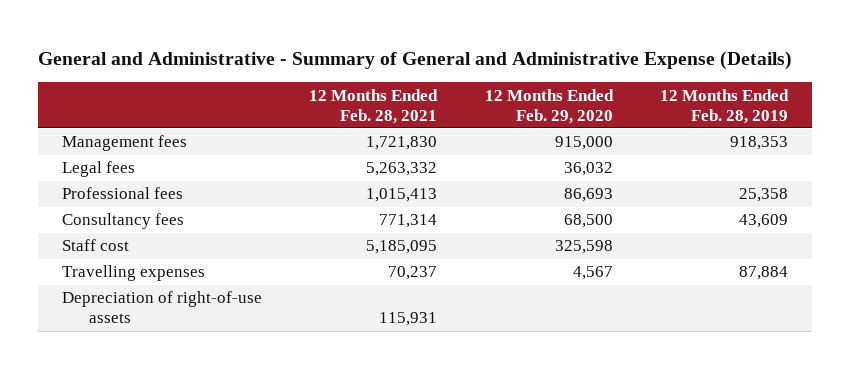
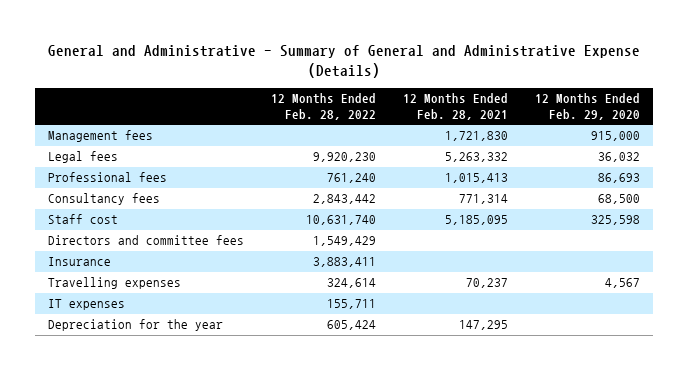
[659,88,789,124] 12 Months Ended Feb. 28, 2019 -> none
none -> [271,93,377,120] 12 Months Ended Feb. 28, 2022
none -> [48,235,245,246] Directors and committee fees
none -> [48,257,112,267] Insurance
[62,291,263,324] Depreciation of right-of-use assets -> none
none -> [48,299,126,311] IT expenses
none -> [48,319,224,332] Depreciation for the year

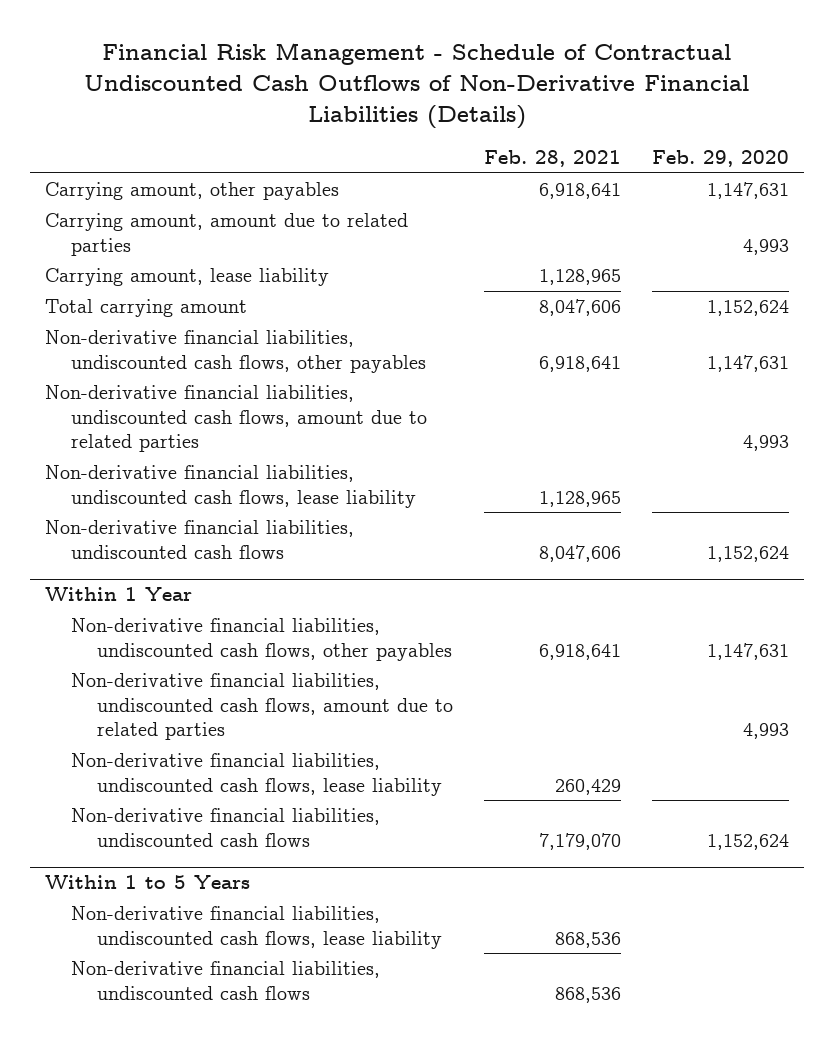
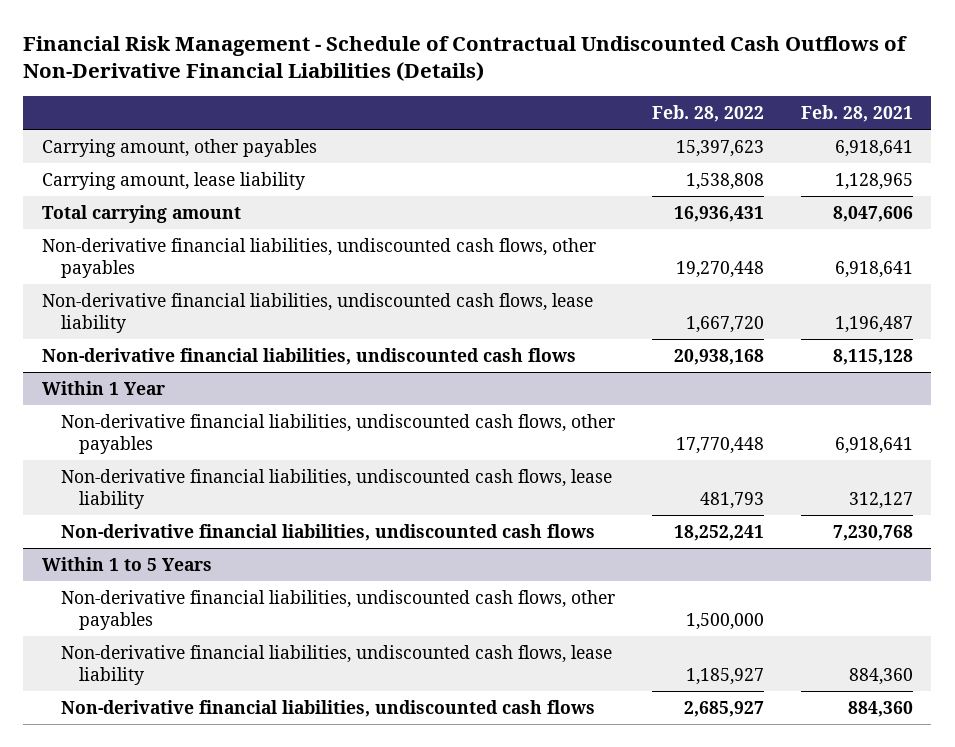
[651,150,789,168] Feb. 29, 2020 -> none
none -> [651,105,764,123] Feb. 28, 2022
[45,213,409,256] Carrying amount, amount due to related parties -> none
[45,385,427,452] Non-derivative financial liabilities, undiscounted cash flows, amount due to related parties -> none
[538,490,621,507] 1,128,965 -> [834,315,913,333] 1,196,487
[538,544,621,562] 8,047,606 -> [832,349,913,366] 8,115,128
[70,673,453,740] Non-derivative financial liabilities, undiscounted cash flows, amount due to related parties -> none
[554,778,621,795] 260,429 -> [848,491,913,509] 312,127
[538,832,621,850] 7,179,070 -> [832,525,913,542] 7,230,768
none -> [60,590,615,630] Non-derivative financial liabilities, undiscounted cash flows, other payables
[554,931,621,948] 868,536 -> [848,667,913,685] 884,360
[554,986,621,1003] 868,536 -> [847,701,913,718] 884,360

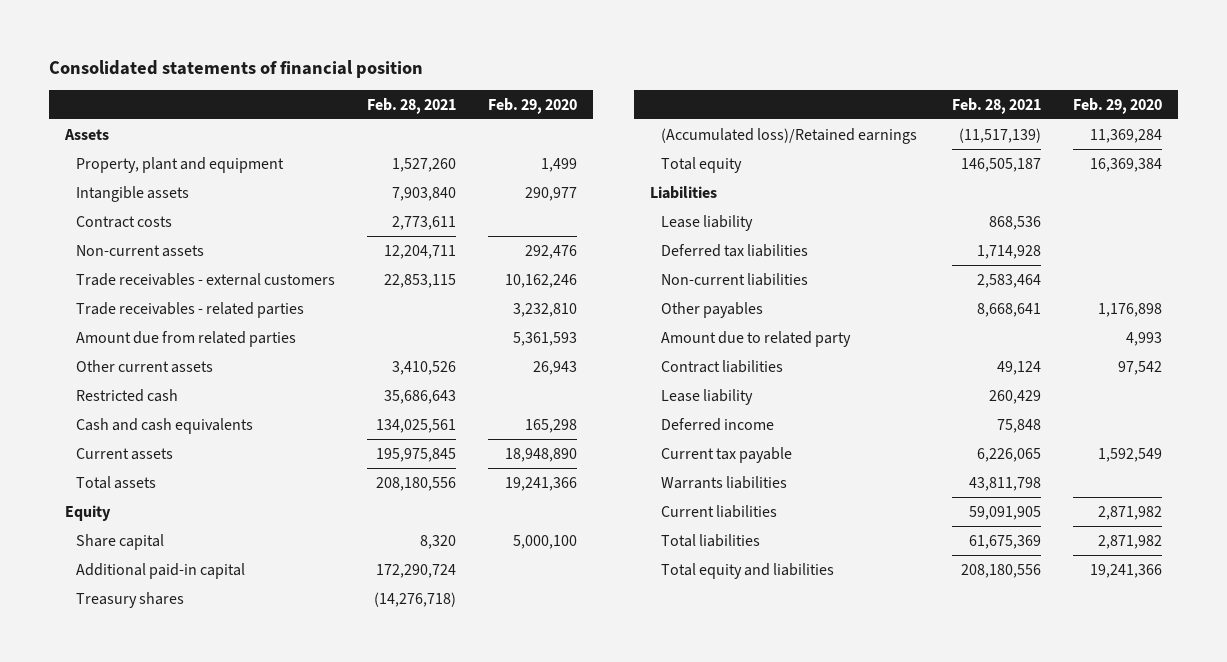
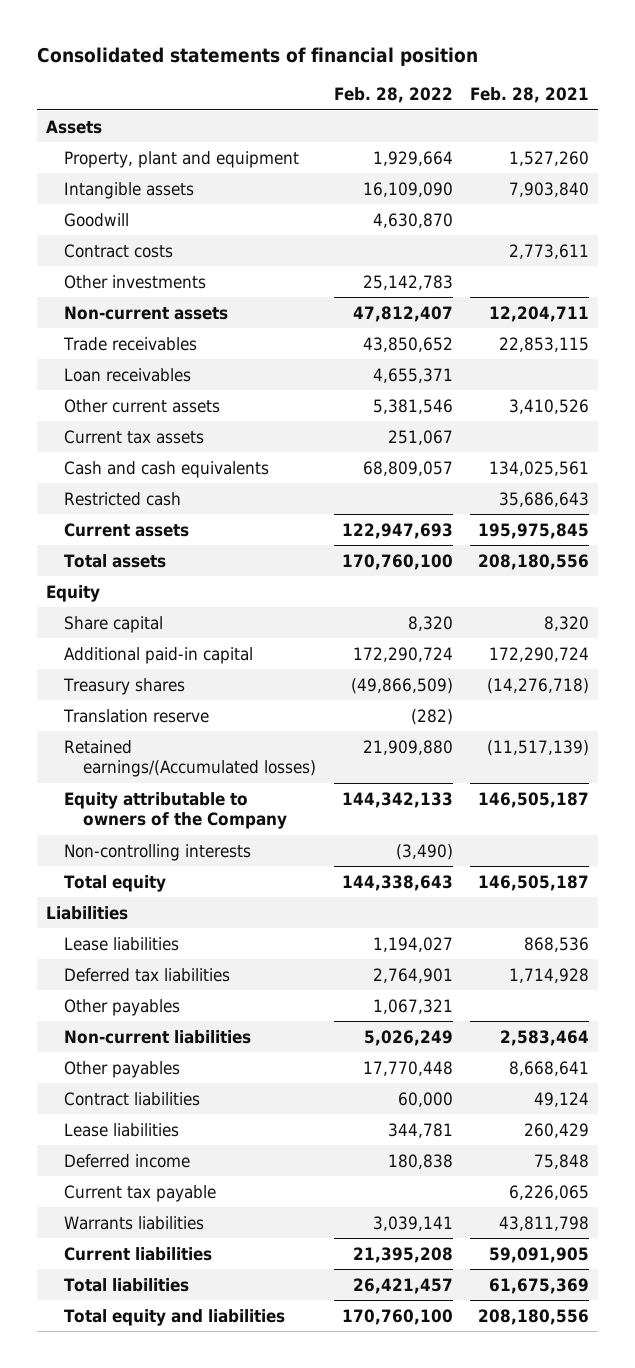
[488,97,578,114] Feb. 29, 2020 -> none
none -> [333,86,453,103] Feb. 28, 2022
none -> [64,212,130,227] Goodwill
none -> [64,274,207,289] Other investments
[76,301,305,318] Trade receivables - related parties -> none
[76,330,297,347] Amount due from related parties -> none
[76,272,336,286] Trade receivables - external customers -> [63,336,198,351] Trade receivables
none -> [64,367,192,382] Loan receivables
none -> [64,429,205,444] Current tax assets
[76,388,179,402] Restricted cash -> [64,491,182,506] Restricted cash
none -> [63,708,210,723] Translation reserve
[660,127,917,144] (Accumulated loss)/Retained earnings -> [64,739,316,778] Retained earnings/(Accumulated losses)
none -> [64,791,287,830] Equity attributable to owners of the Company
none -> [64,843,252,861] Non-controlling interests
[660,214,753,231] Lease liability -> [64,936,180,951] Lease liabilities
none -> [64,998,181,1016] Other payables
[660,330,851,347] Amount due to related party -> none
[660,388,753,405] Lease liability -> [64,1122,180,1137] Lease liabilities

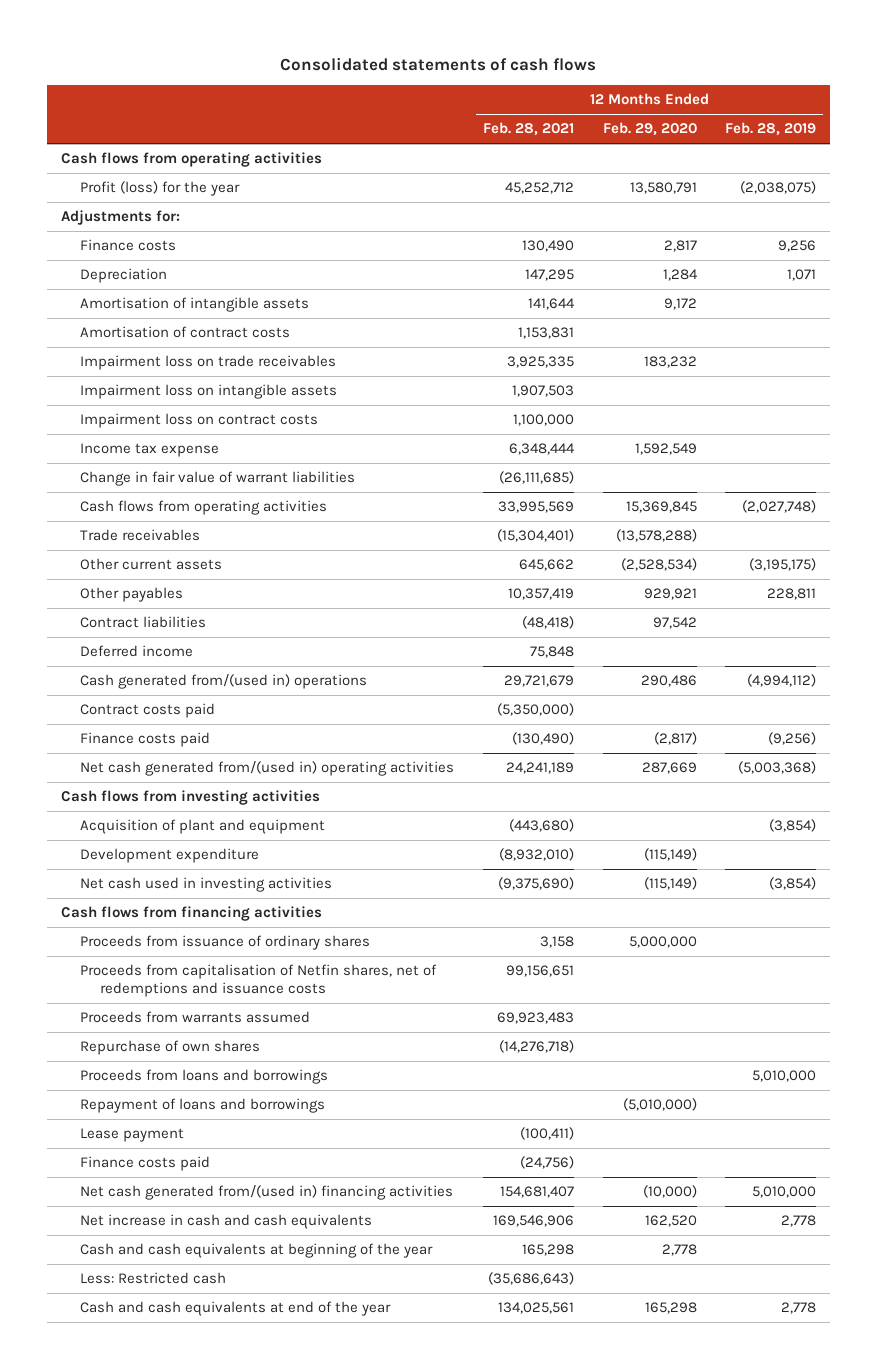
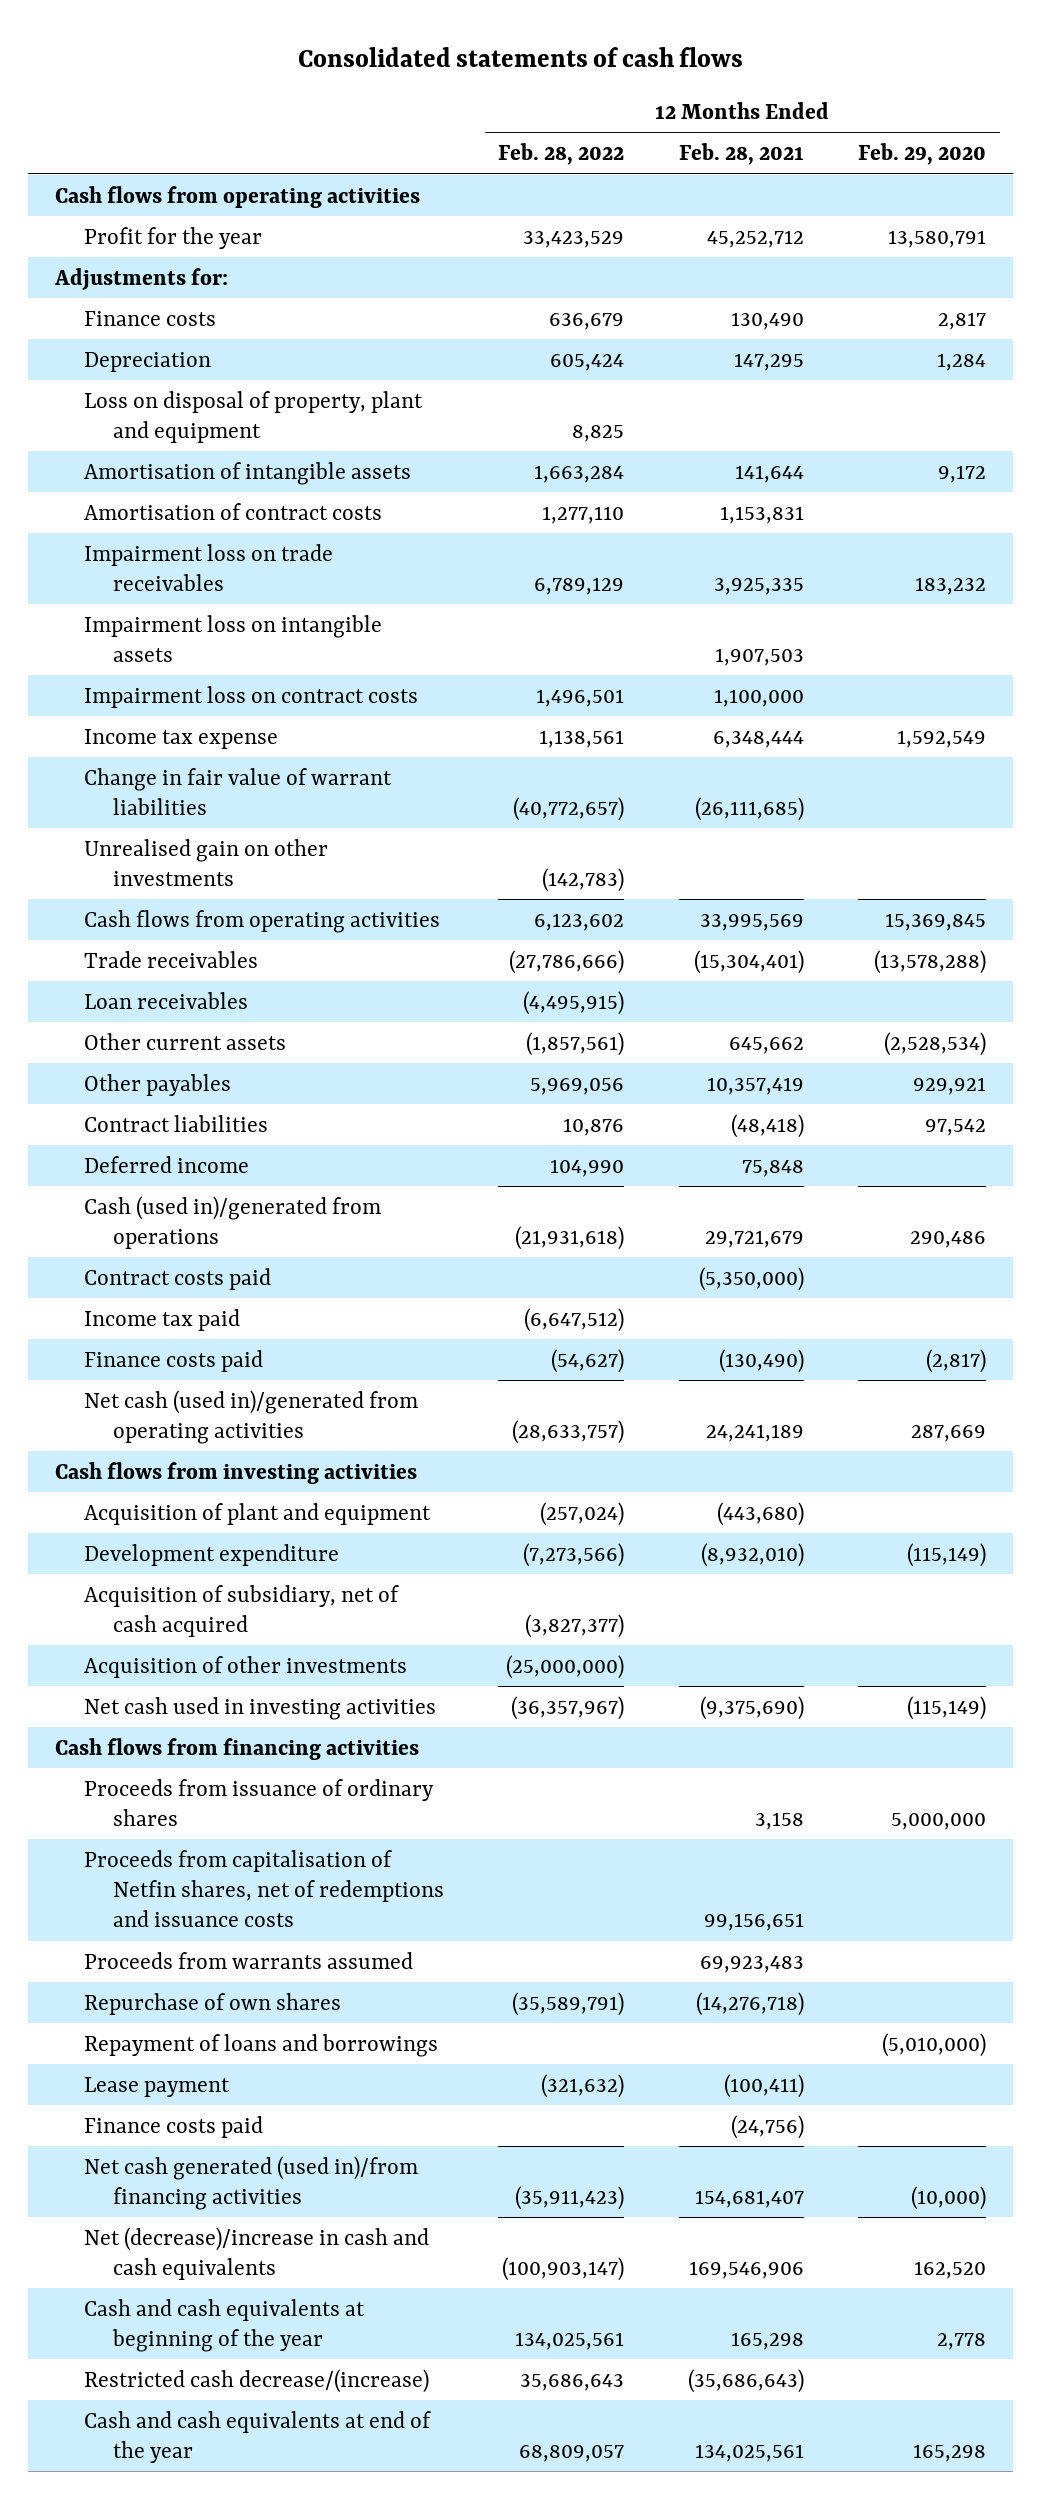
[725,122,817,137] Feb. 28, 2019 -> none
none -> [498,143,625,166] Feb. 28, 2022
[80,181,241,197] Profit (loss) for the year -> [84,226,263,249] Profit for the year
none -> [84,390,424,443] Loss on disposal of property, plant and equipment
none -> [84,838,329,886] Unrealised gain on other investments
none -> [84,991,249,1009] Loan receivables
[80,674,368,690] Cash generated from/(used in) operations -> [84,1195,382,1249] Cash (used in)/generated from operations
none -> [84,1308,241,1331] Income tax paid
[80,761,455,777] Net cash generated from/(used in) operating activities -> [84,1389,419,1444] Net cash (used in)/generated from operating activities
none -> [84,1584,400,1637] Acquisition of subsidiary, net of cash acquired
none -> [84,1655,408,1678] Acquisition of other investments
[80,1069,329,1085] Proceeds from loans and borrowings -> none
[80,1185,454,1201] Net cash generated from/(used in) financing activities -> [84,2155,419,2210] Net cash generated (used in)/from financing activities
[80,1214,373,1230] Net increase in cash and cash equivalents -> [84,2226,430,2280] Net (decrease)/increase in cash and cash equivalents
[80,1272,227,1285] Less: Restricted cash -> [84,2368,430,2393] Restricted cash decrease/(increase)

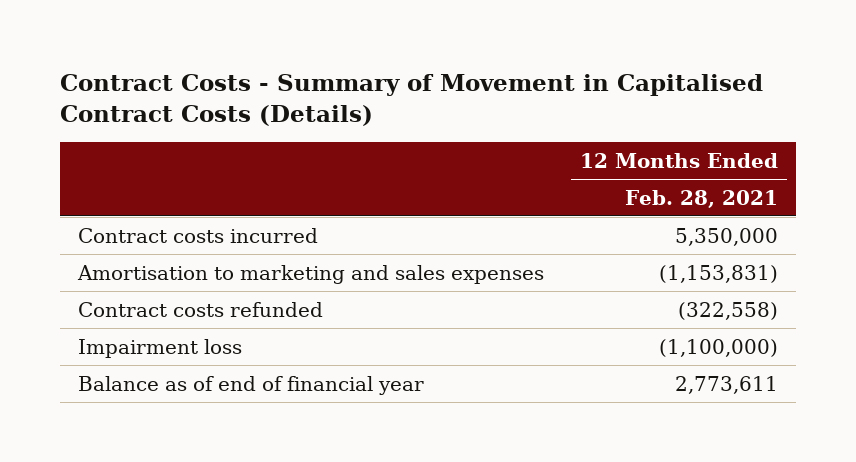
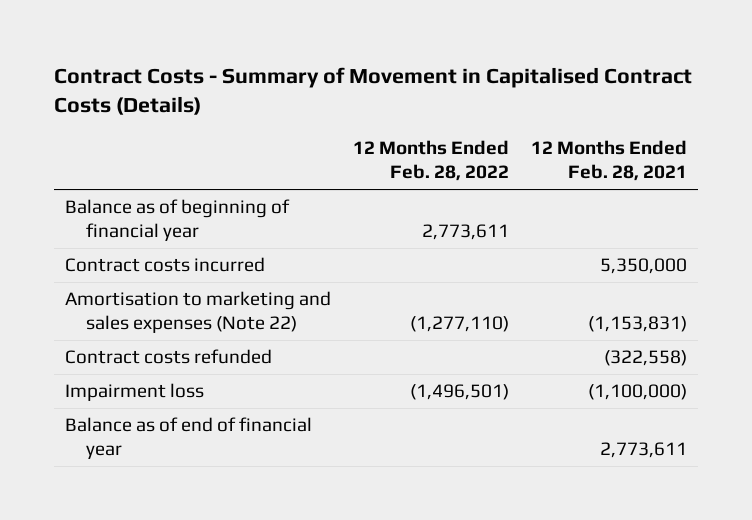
none -> [353,140,510,182] 12 Months Ended Feb. 28, 2022
none -> [64,199,290,242] Balance as of beginning of financial year
[76,264,544,284] Amortisation to marketing and sales expenses -> [64,291,331,334] Amortisation to marketing and sales expenses (Note 22)

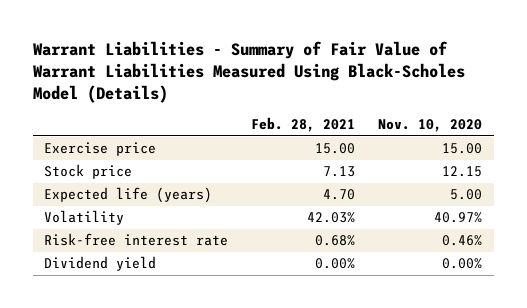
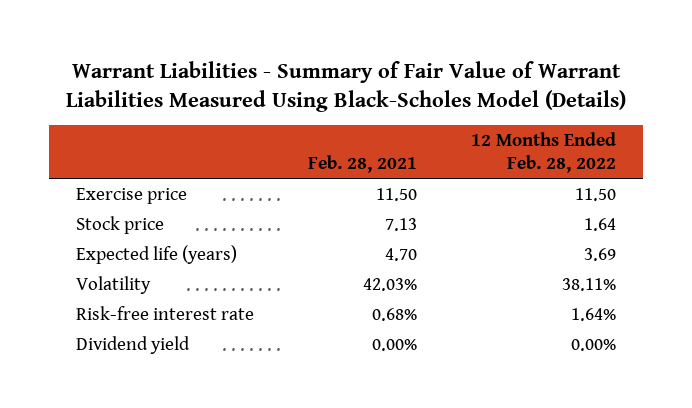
[378,119,483,133] Nov. 10, 2020 -> none
none -> [471,131,617,174] 12 Months Ended Feb. 28, 2022
[315,143,356,155] 15.00 -> [376,187,418,201] 11.50

